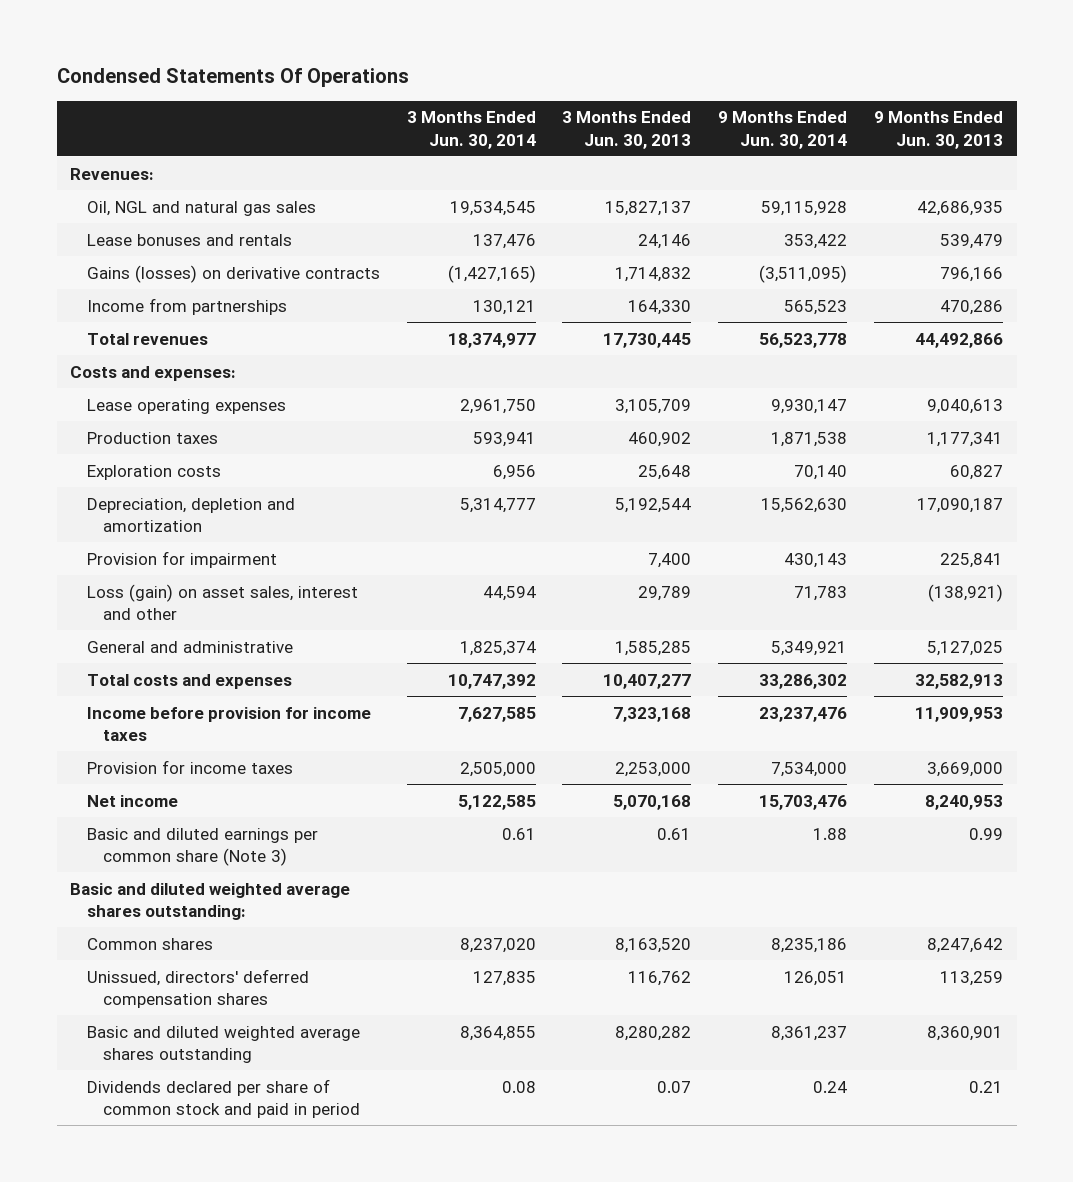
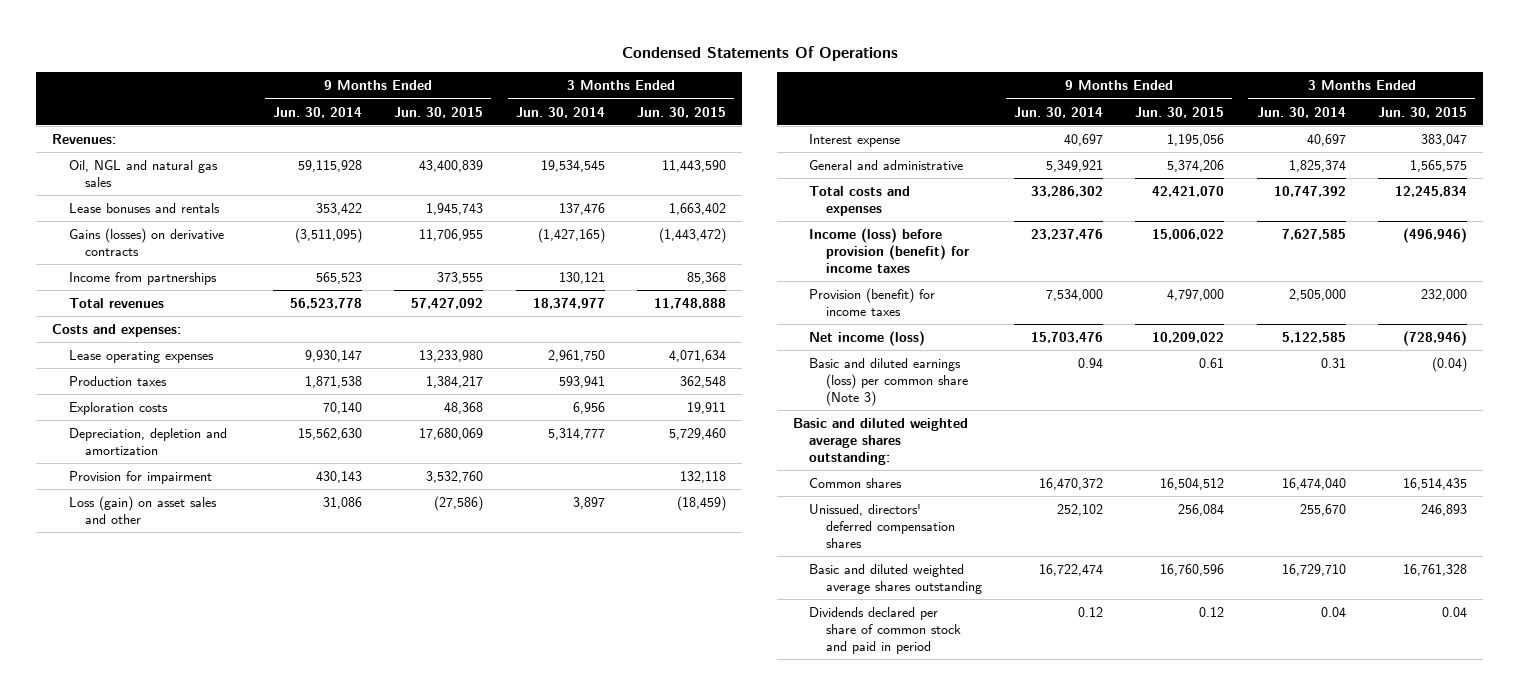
[562,111,692,149] 3 Months Ended Jun. 30, 2013 -> none
[874,111,1004,149] 9 Months Ended Jun. 30, 2013 -> none
none -> [394,106,484,118] Jun. 30, 2015
none -> [636,106,726,118] Jun. 30, 2015
[86,583,358,620] Loss (gain) on asset sales, interest and other -> [68,496,217,524] Loss (gain) on asset sales and other
[482,585,536,601] 44,594 -> [572,497,605,510] 3,897
[794,585,848,601] 71,783 -> [322,497,362,510] 31,086
none -> [809,134,901,148] Interest expense
[86,706,371,741] Income before provision for income taxes -> [809,228,969,273] Income (loss) before provision (benefit) for income taxes
[86,759,293,774] Provision for income taxes -> [809,288,936,316] Provision (benefit) for income taxes
[86,794,178,807] Net income -> [809,331,926,347] Net income (loss)
[86,827,318,866] Basic and diluted earnings per common share (Note 3) -> [809,358,968,406] Basic and diluted earnings (loss) per common share (Note 3)
[501,827,536,840] 0.61 -> [1320,358,1346,369] 0.31
[813,827,848,840] 1.88 -> [1077,358,1103,369] 0.94
[459,937,536,953] 8,237,020 -> [1281,478,1346,491] 16,474,040
[771,937,848,953] 8,235,186 -> [1038,478,1103,491] 16,470,372
[472,970,536,986] 127,835 -> [1299,504,1346,517] 255,670
[784,970,848,986] 126,051 -> [1056,504,1103,517] 252,102
[459,1025,536,1041] 8,364,855 -> [1281,564,1346,577] 16,729,710
[771,1025,848,1041] 8,361,237 -> [1038,564,1103,577] 16,722,474
[501,1080,536,1093] 0.08 -> [1320,607,1346,618] 0.04
[813,1080,848,1093] 0.24 -> [1077,607,1103,618] 0.12

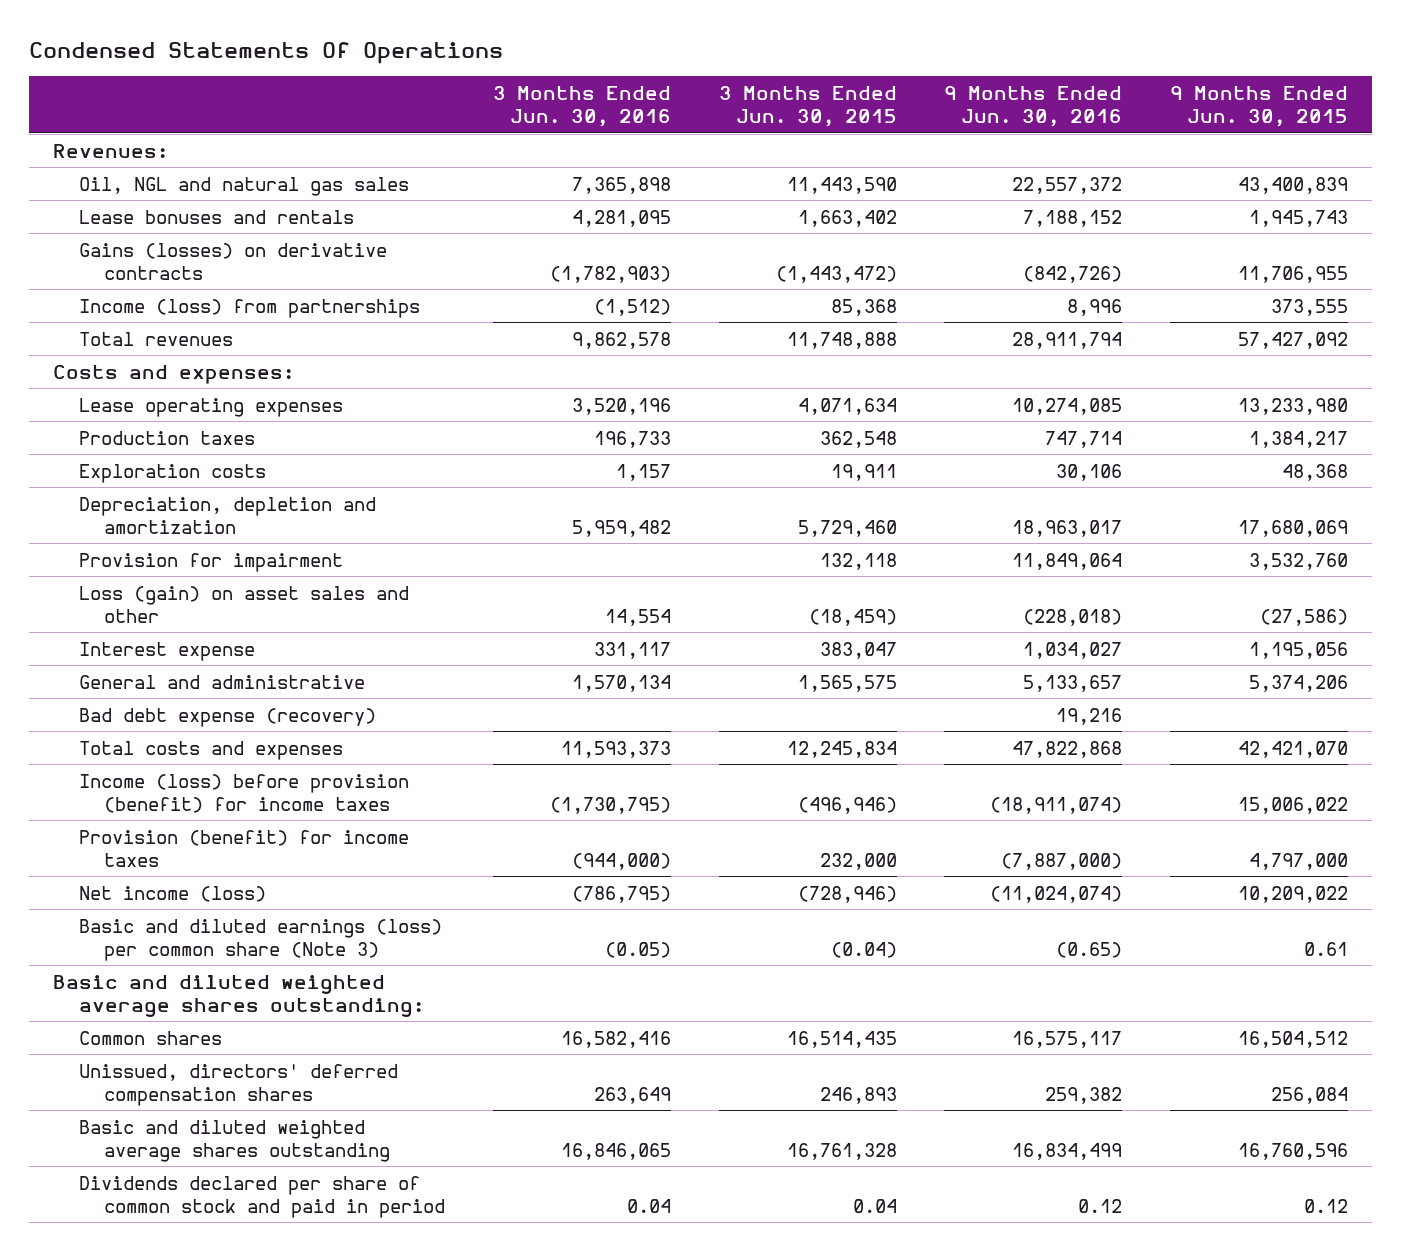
[272,106,362,118] Jun. 30, 2014 -> none
[515,106,605,118] Jun. 30, 2014 -> none
none -> [493,85,672,127] 3 Months Ended Jun. 30, 2016
none -> [944,85,1123,127] 9 Months Ended Jun. 30, 2016
[68,272,217,286] Income from partnerships -> [78,298,420,318] Income (loss) from partnerships
none -> [78,707,376,727] Bad debt expense (recovery)

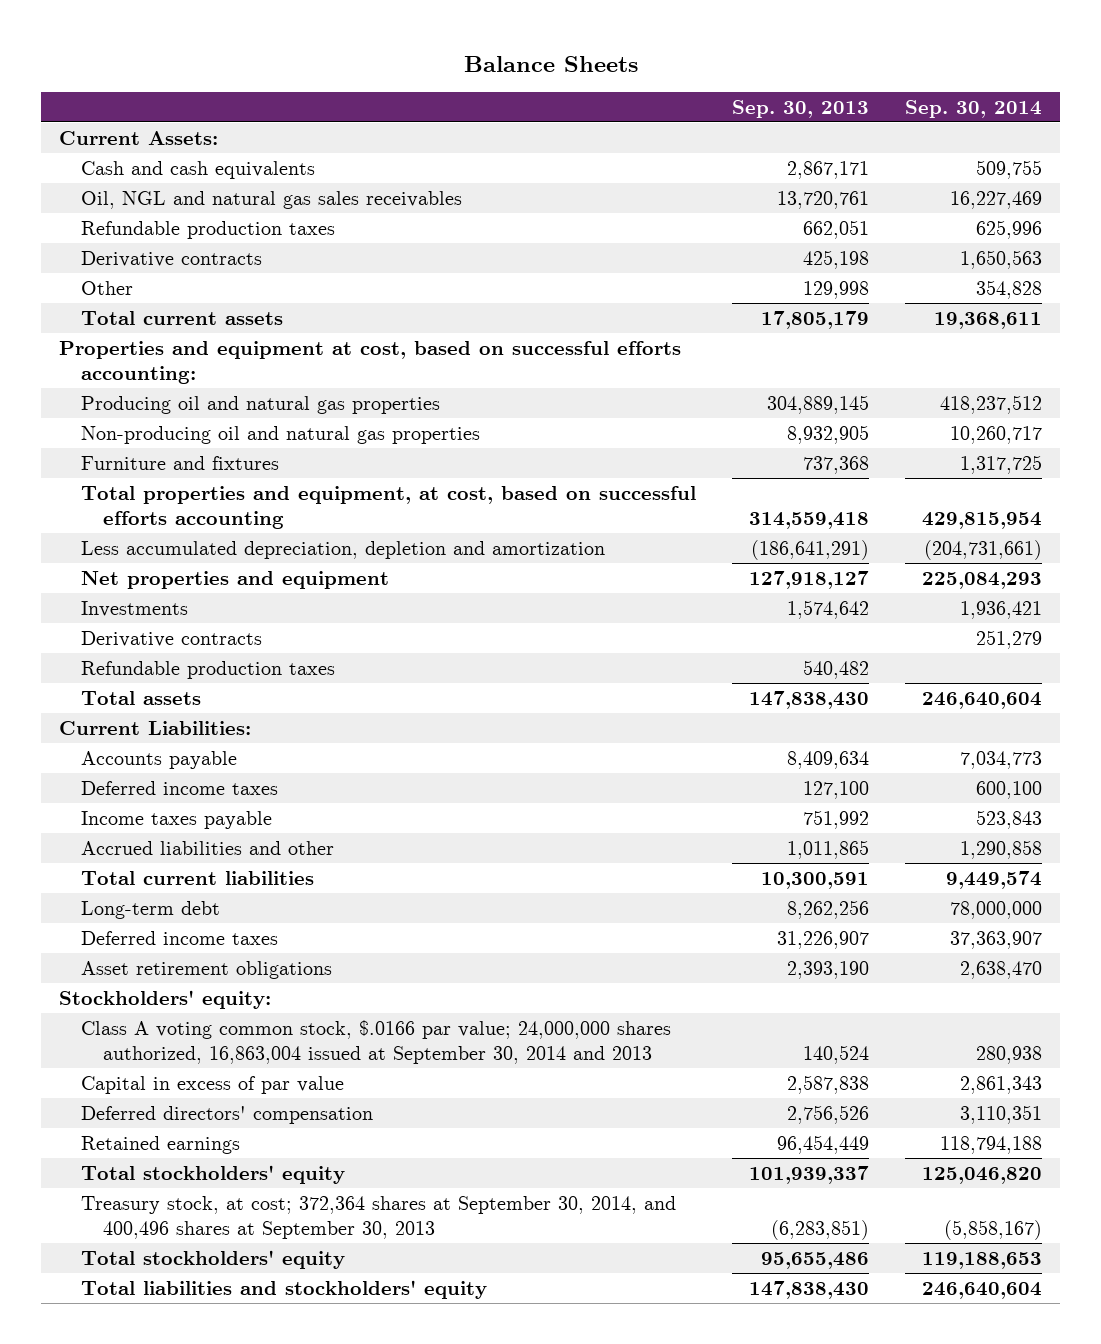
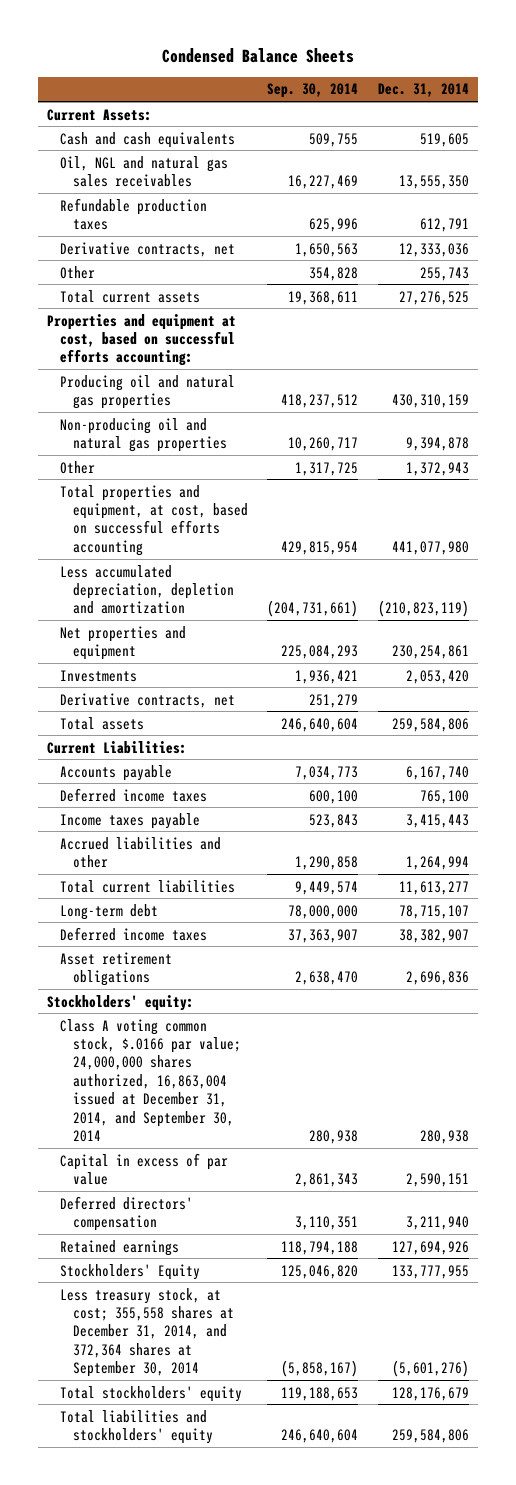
[463,55,638,72] Balance Sheets -> [162,47,355,63] Condensed Balance Sheets
[732,99,870,118] Sep. 30, 2013 -> none
none -> [377,83,469,98] Dec. 31, 2014
[81,250,263,267] Derivative contracts -> [60,241,236,257] Derivative contracts, net
[81,455,280,470] Furniture and fixtures -> [60,460,96,474] Other
[81,660,336,679] Refundable production taxes -> none
[81,630,263,647] Derivative contracts -> [60,692,236,708] Derivative contracts, net
[81,1019,672,1065] Class A voting common stock, $.0166 par value; 24,000,000 shares authorized, 16,863,004 issued at September 30, 2014 and 2013 -> [60,1018,241,1143] Class A voting common stock, $.0166 par value; 24,000,000 shares authorized, 16,863,004 issued at December 31, 2014, and September 30, 2014
[81,1164,346,1184] Total stockholders' equity -> [60,1263,201,1280] Stockholders' Equity
[81,1195,677,1240] Treasury stock, at cost; 372,364 shares at September 30, 2014, and 400,496 shares at September 30, 2013 -> [60,1287,234,1378] Less treasury stock, at cost; 355,558 shares at December 31, 2014, and 372,364 shares at September 30, 2014

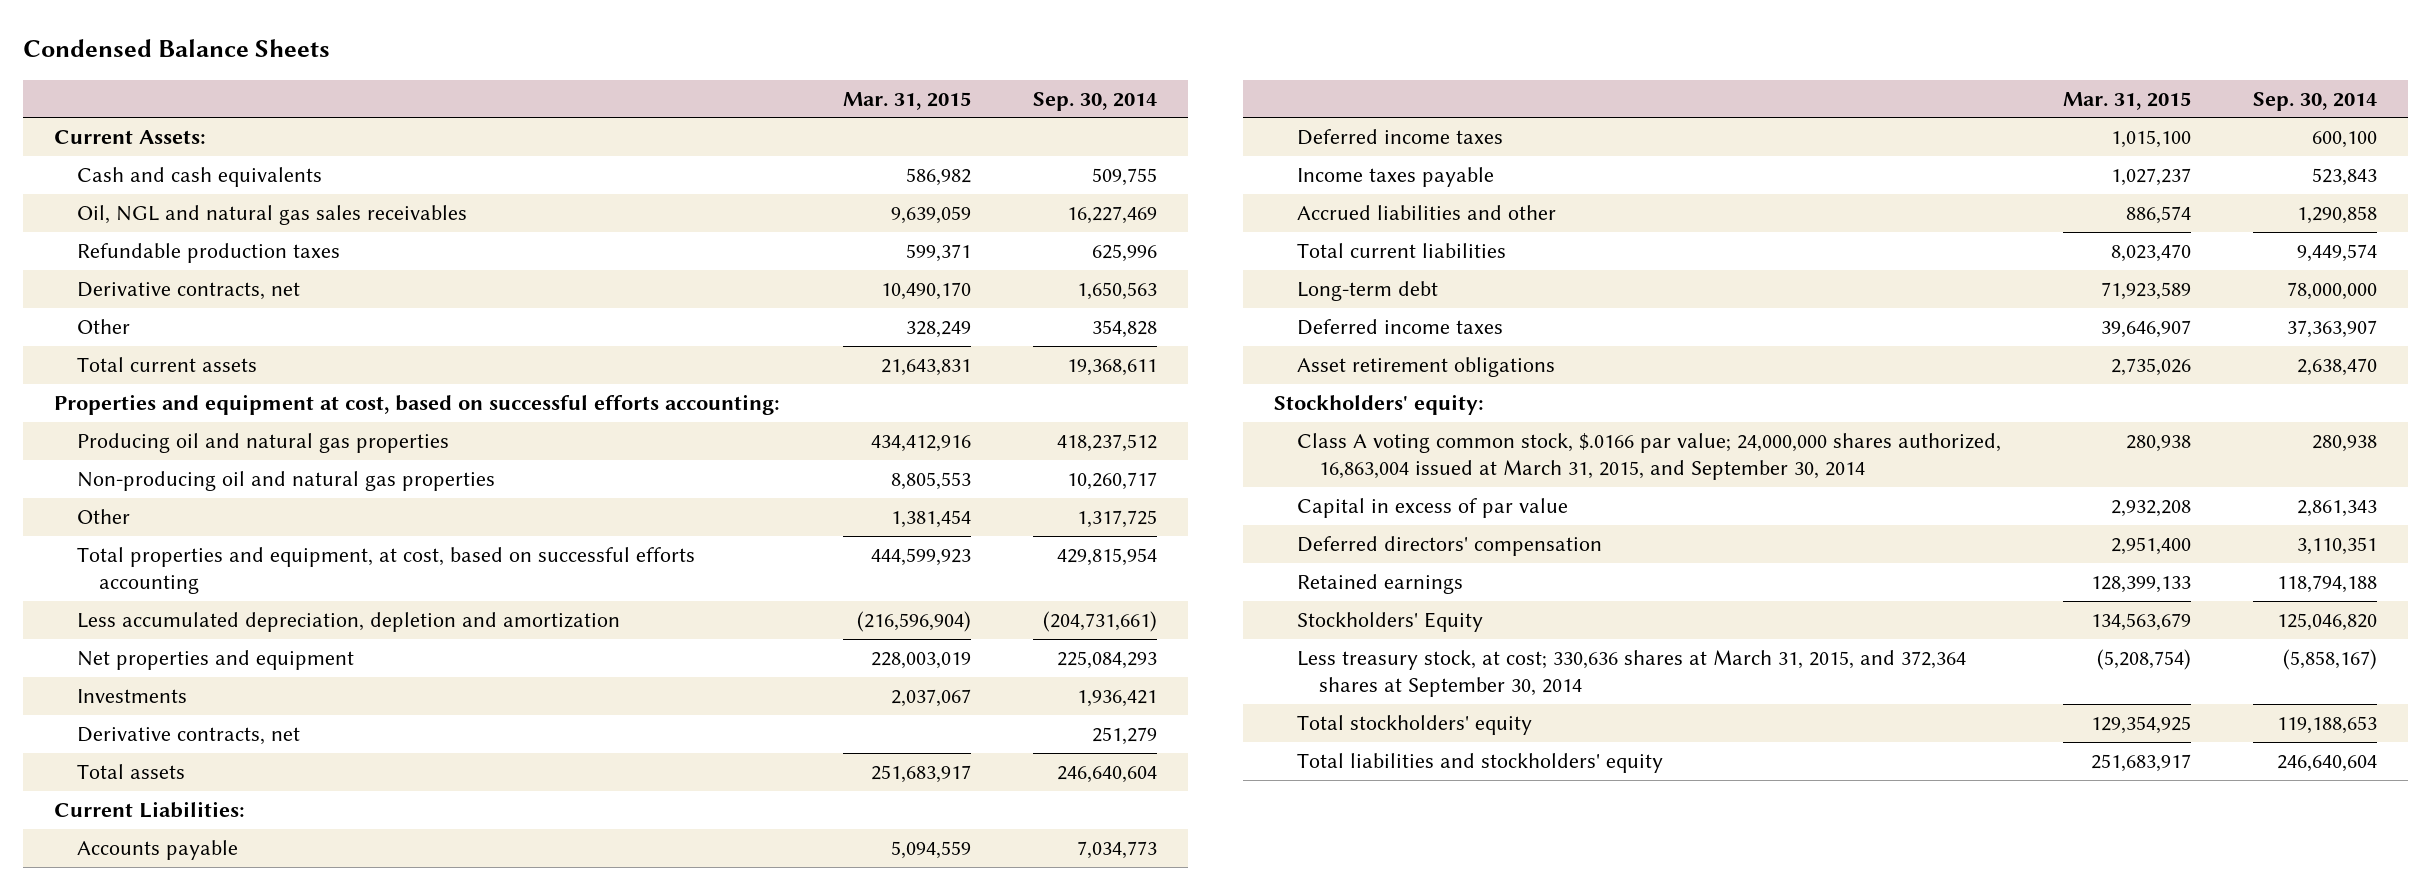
[377,83,469,98] Dec. 31, 2014 -> none
none -> [842,91,971,110] Mar. 31, 2015
[60,1018,241,1143] Class A voting common stock, $.0166 par value; 24,000,000 shares authorized, 16,863,004 issued at December 31, 2014, and September 30, 2014 -> [1296,432,2001,481] Class A voting common stock, $.0166 par value; 24,000,000 shares authorized, 16,863,004 issued at March 31, 2015, and September 30, 2014
[60,1287,234,1378] Less treasury stock, at cost; 355,558 shares at December 31, 2014, and 372,364 shares at September 30, 2014 -> [1296,649,1966,698] Less treasury stock, at cost; 330,636 shares at March 31, 2015, and 372,364 shares at September 30, 2014

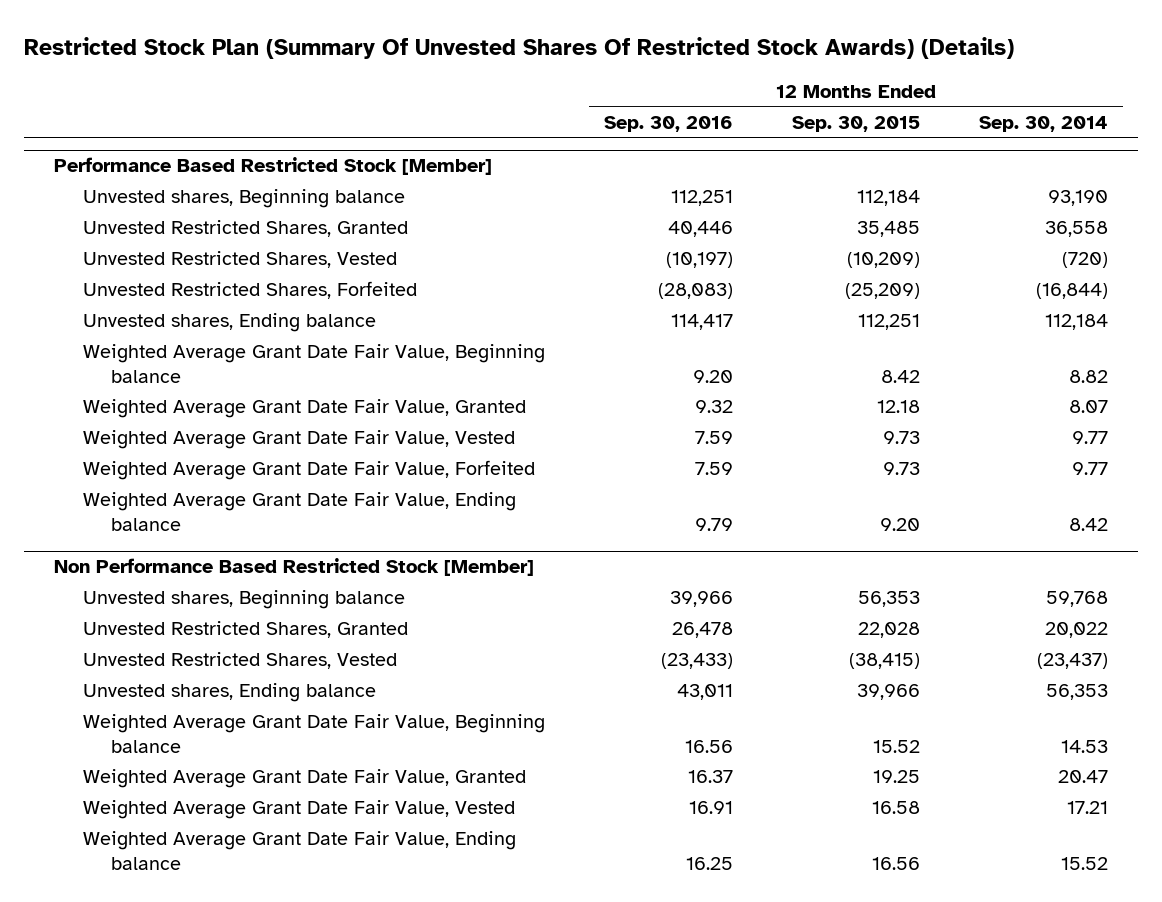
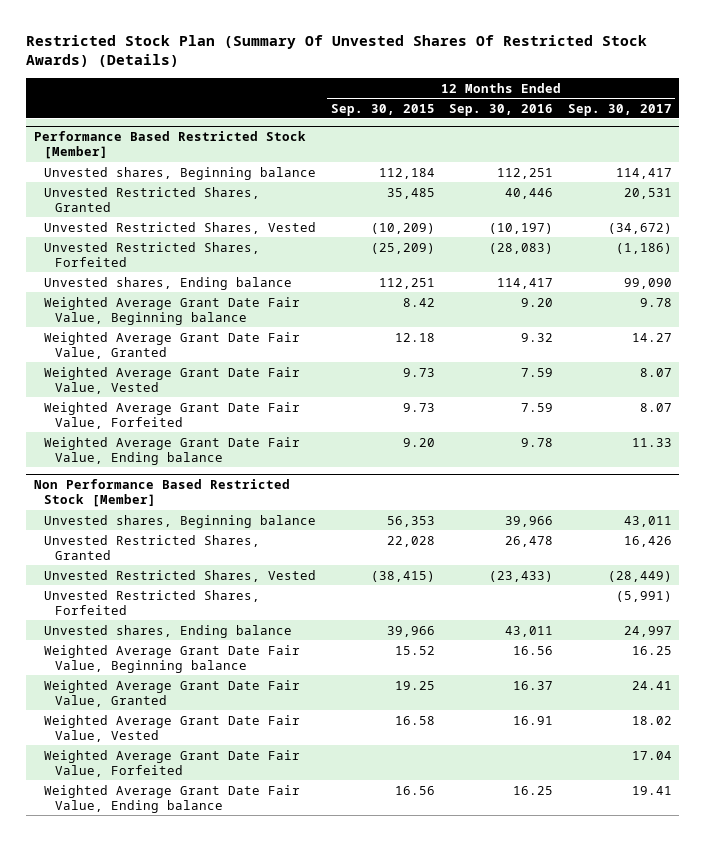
[978,115,1108,132] Sep. 30, 2014 -> none
none -> [567,103,672,116] Sep. 30, 2017
[694,517,733,531] 9.79 -> [521,437,554,447] 9.78
none -> [44,589,261,615] Unvested Restricted Shares, Forfeited
none -> [44,749,301,777] Weighted Average Grant Date Fair Value, Forfeited

